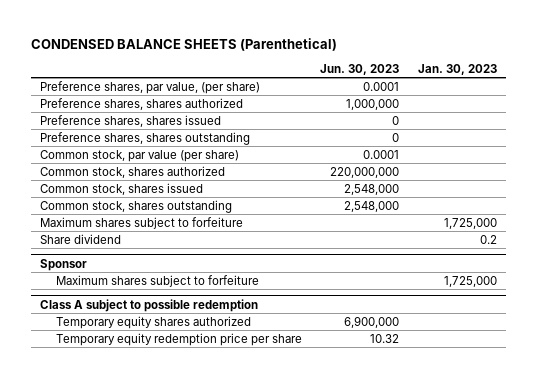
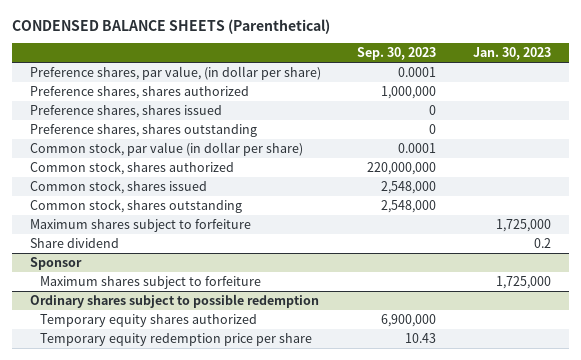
[320,63,400,75] Jun. 30, 2023 -> none
none -> [357,47,437,61] Sep. 30, 2023
[40,80,261,94] Preference shares, par value, (per share) -> [30,65,322,80] Preference shares, par value, (in dollar per share)
[40,149,240,162] Common stock, par value (per share) -> [30,141,304,156] Common stock, par value (in dollar per share)
[40,298,259,312] Class A subject to possible redemption -> [30,293,320,308] Ordinary shares subject to possible redemption

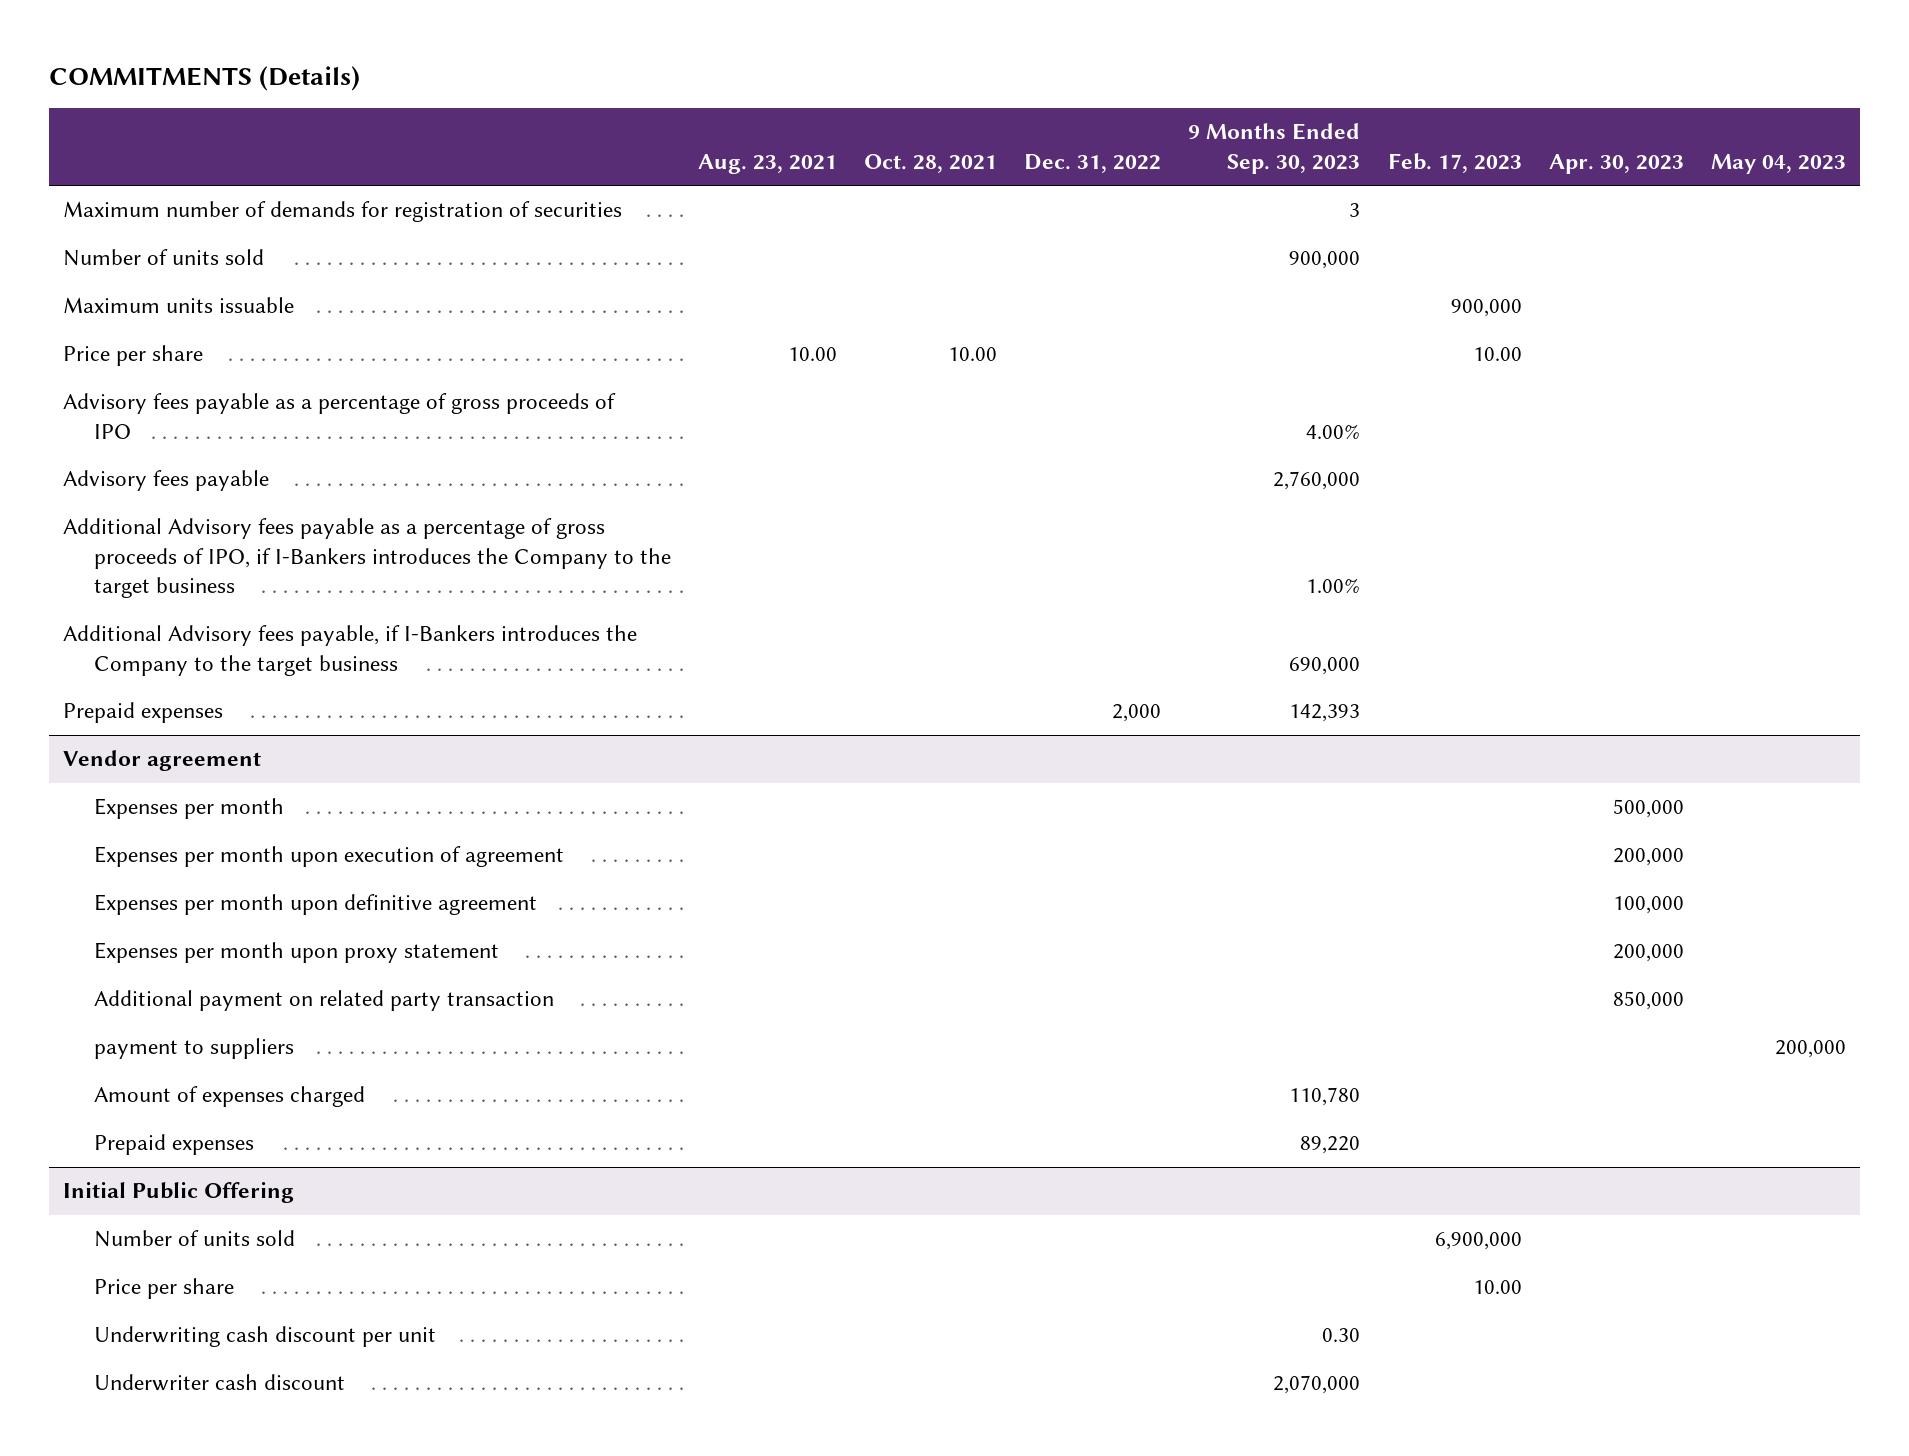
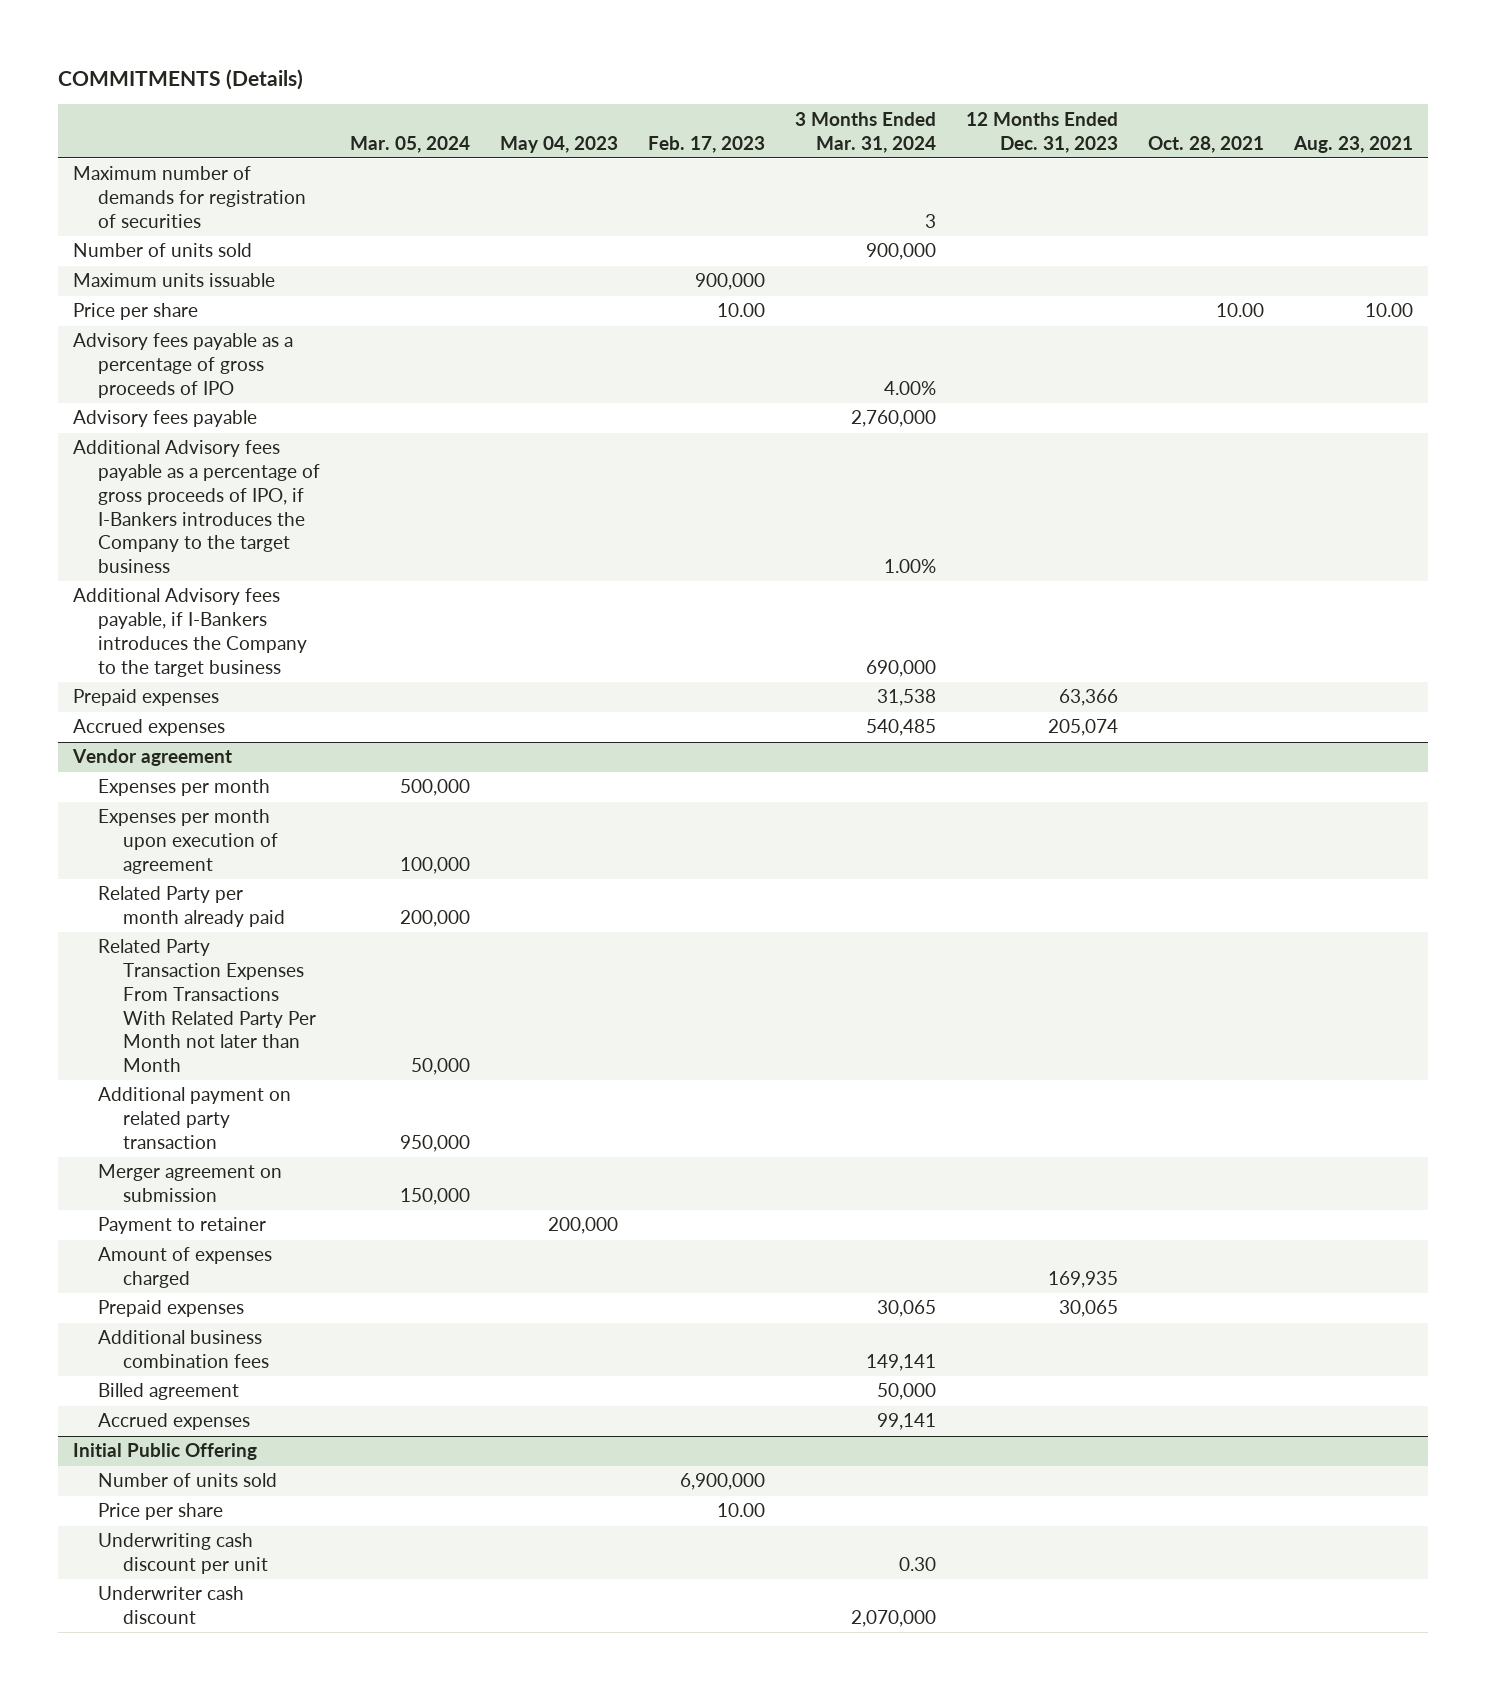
[1024,153,1162,173] Dec. 31, 2022 -> none
[1188,123,1361,174] 9 Months Ended Sep. 30, 2023 -> none
[1548,153,1684,174] Apr. 30, 2023 -> none
none -> [349,135,470,153] Mar. 05, 2024
none -> [794,111,936,153] 3 Months Ended Mar. 31, 2024
none -> [965,111,1118,153] 12 Months Ended Dec. 31, 2023
none -> [72,719,225,737] Accrued expenses
[93,894,537,916] Expenses per month upon definitive agreement -> none
[93,942,499,964] Expenses per month upon proxy statement -> none
none -> [97,886,285,928] Related Party per month already paid
none -> [97,939,316,1073] Related Party Transaction Expenses From Transactions With Related Party Per Month not later than Month
none -> [97,1164,282,1203] Merger agreement on submission
[93,1038,294,1060] payment to suppliers -> [97,1217,266,1235] Payment to retainer
none -> [97,1330,269,1369] Additional business combination fees
none -> [97,1383,239,1401] Billed agreement
none -> [97,1413,250,1431] Accrued expenses

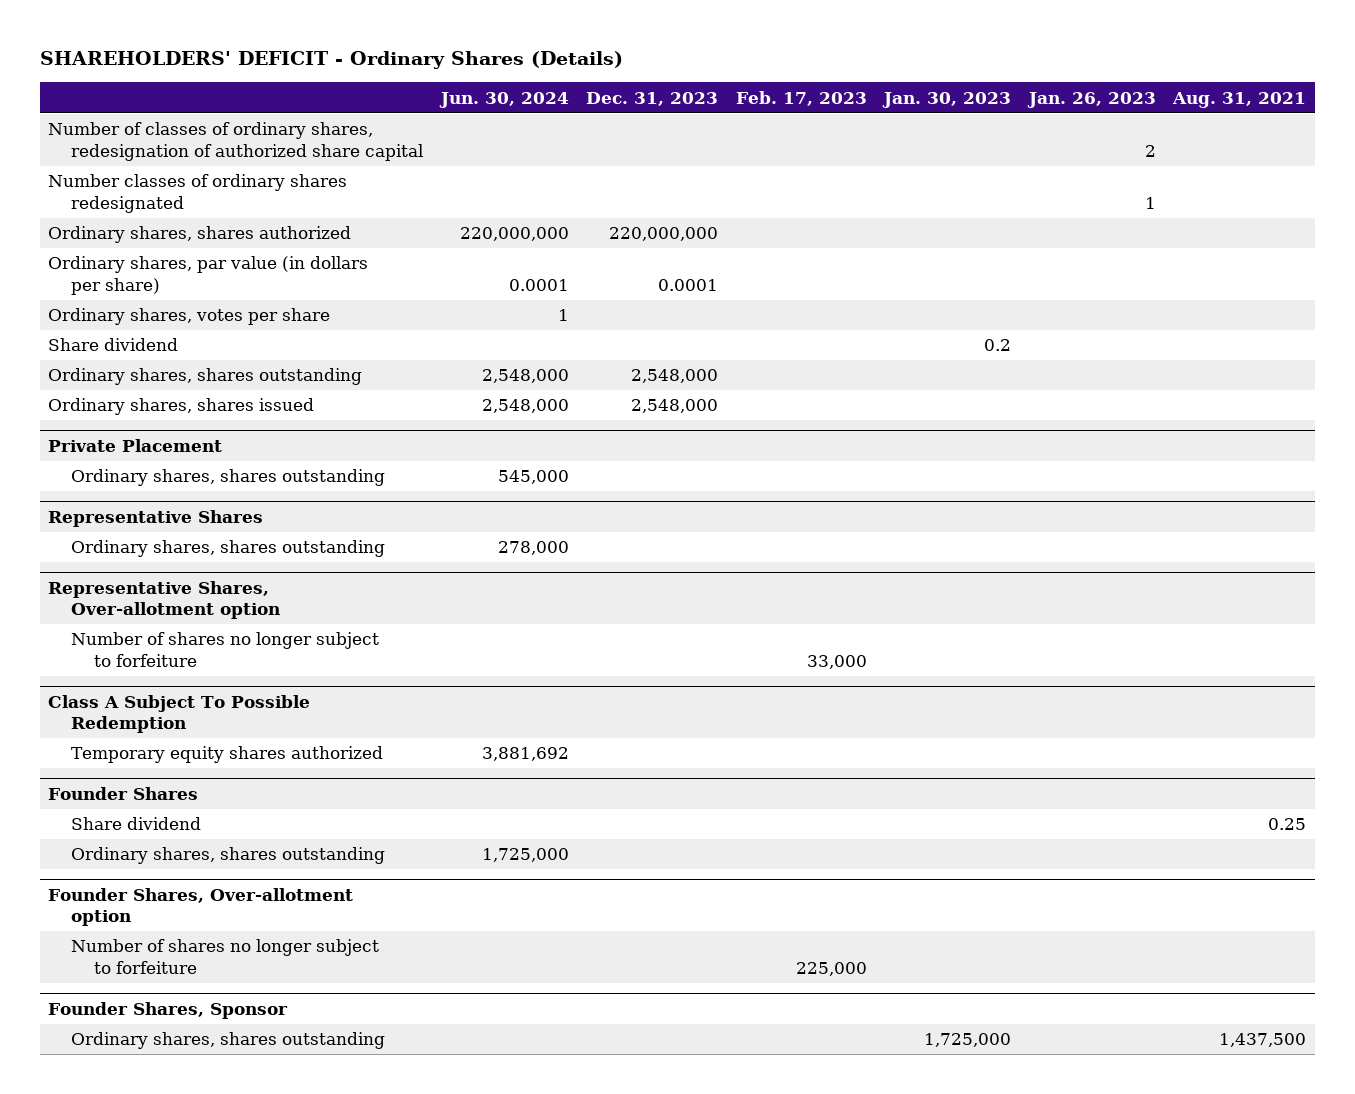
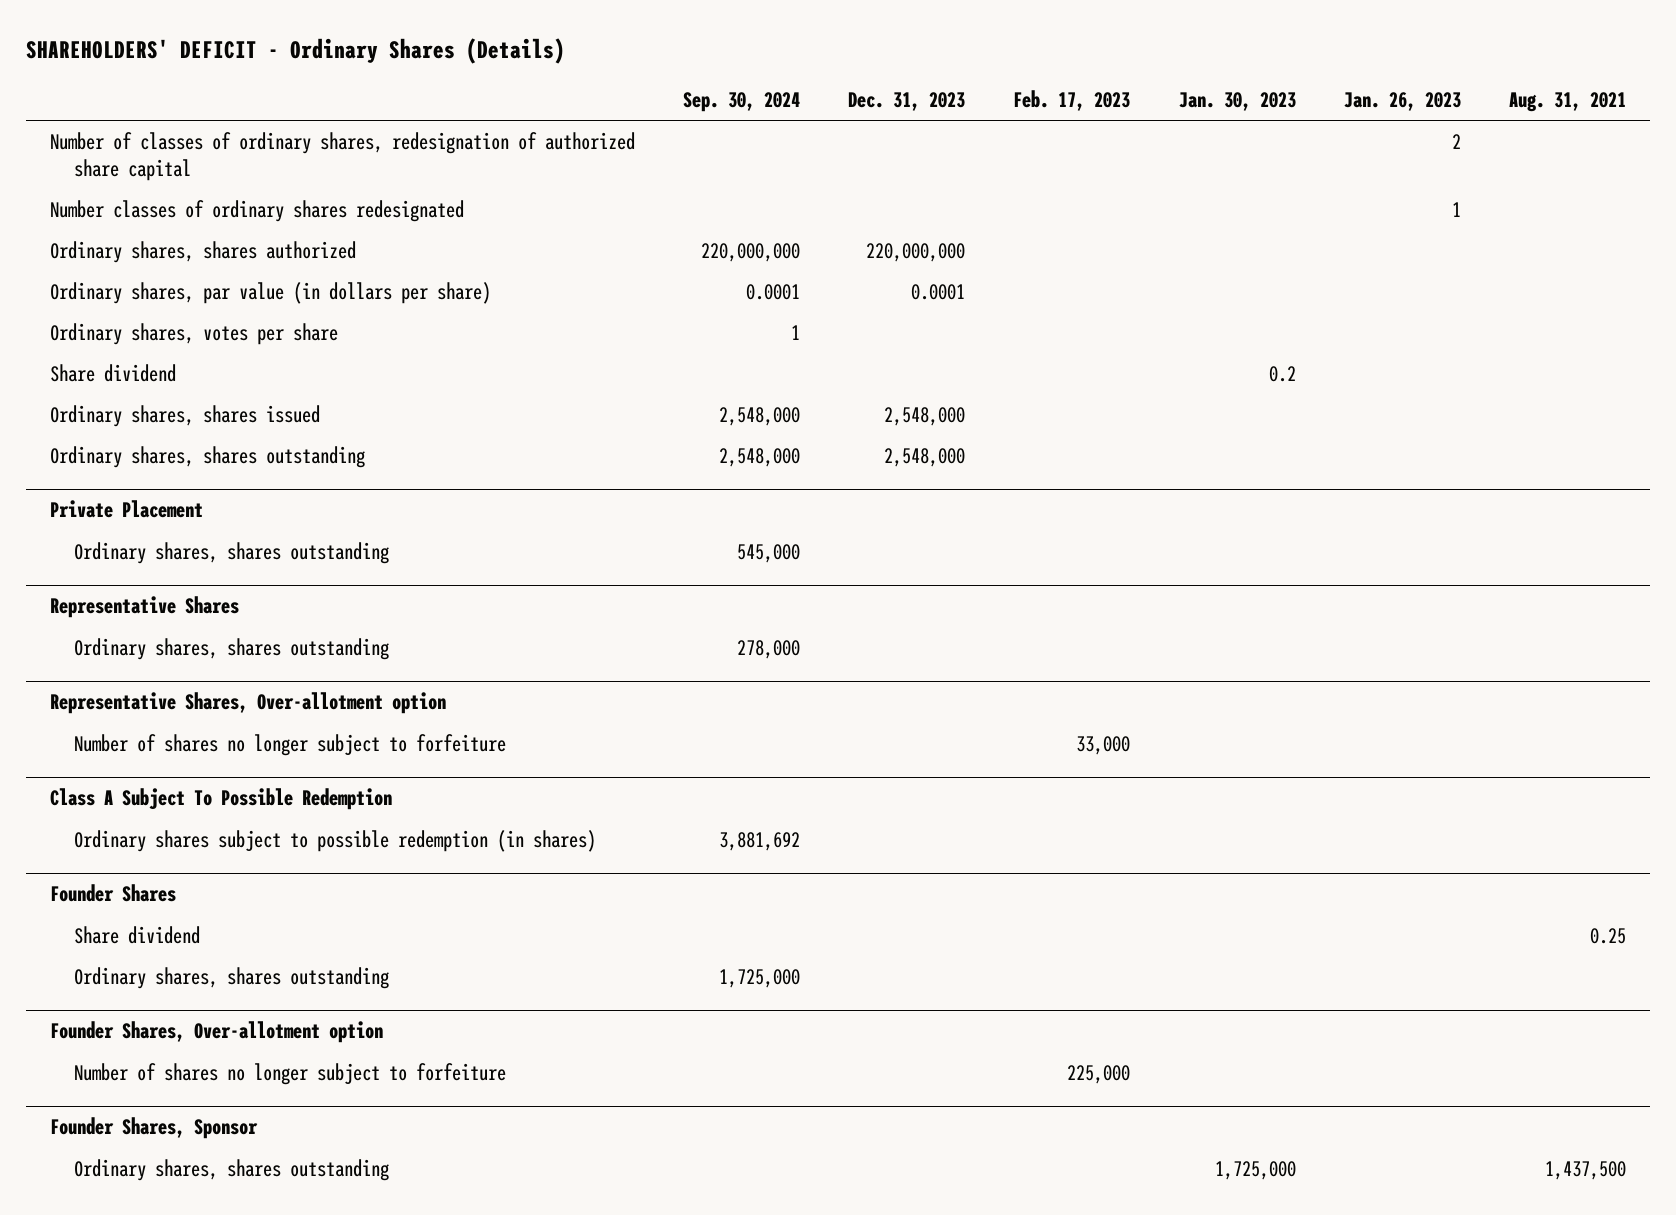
[438,91,569,108] Jun. 30, 2024 -> none
none -> [682,91,800,112] Sep. 30, 2024
[48,368,363,386] Ordinary shares, shares outstanding -> [49,445,365,468] Ordinary shares, shares outstanding
[71,746,384,764] Temporary equity shares authorized -> none
none -> [73,829,596,852] Ordinary shares subject to possible redemption (in shares)

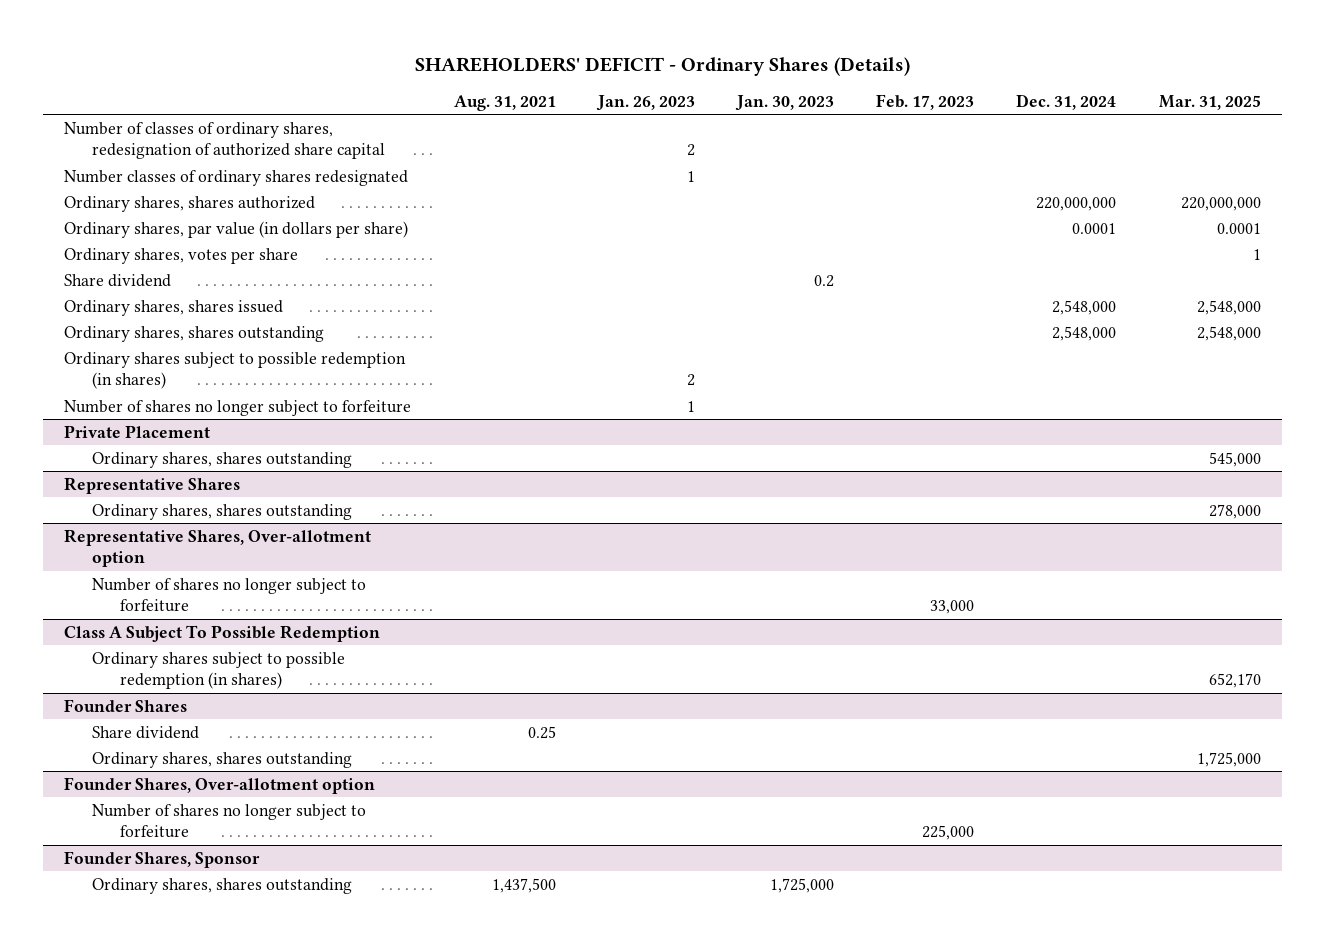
[682,91,800,112] Sep. 30, 2024 -> none
[848,91,966,111] Dec. 31, 2023 -> none
none -> [1016,93,1117,110] Dec. 31, 2024
none -> [1158,94,1261,110] Mar. 31, 2025
none -> [64,351,407,390] Ordinary shares subject to possible redemption (in shares)
none -> [64,399,412,416] Number of shares no longer subject to forfeiture

